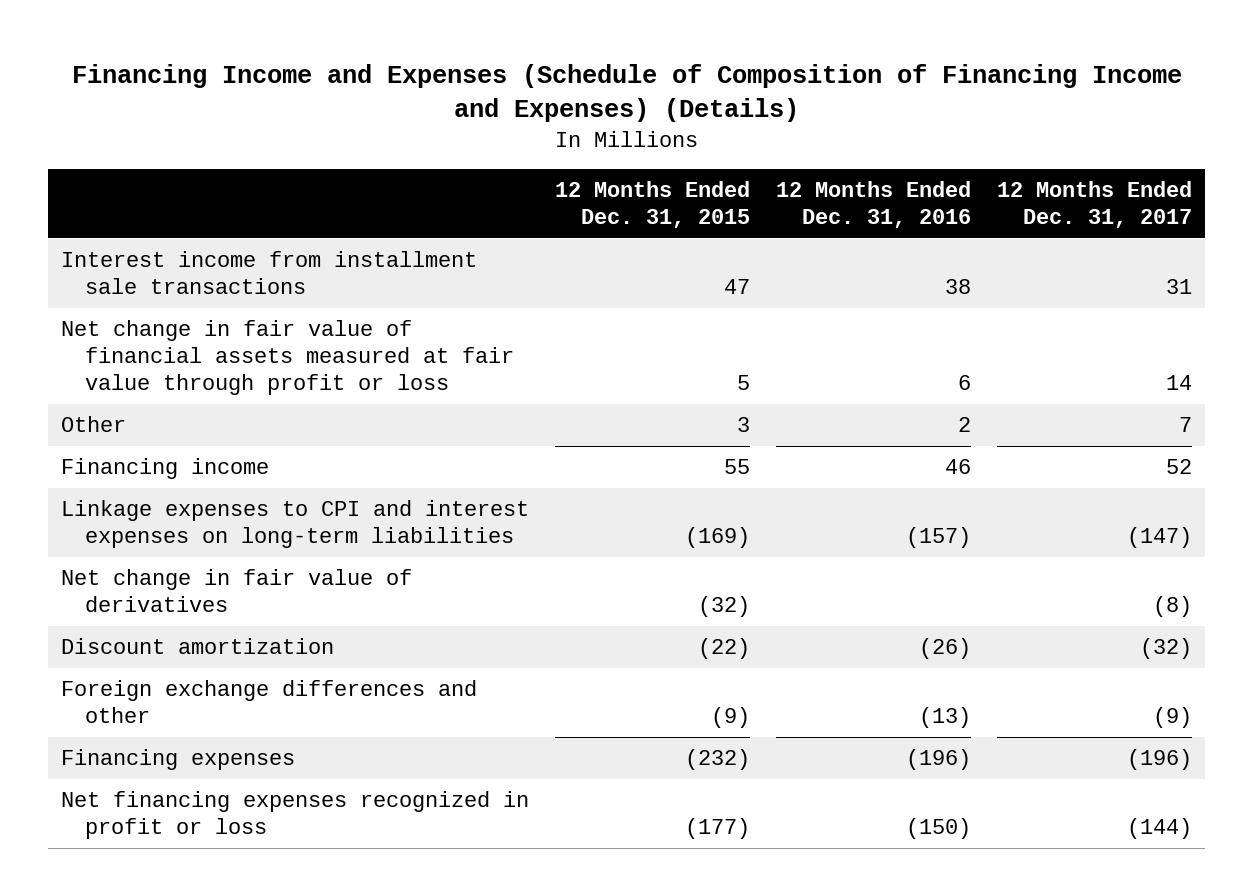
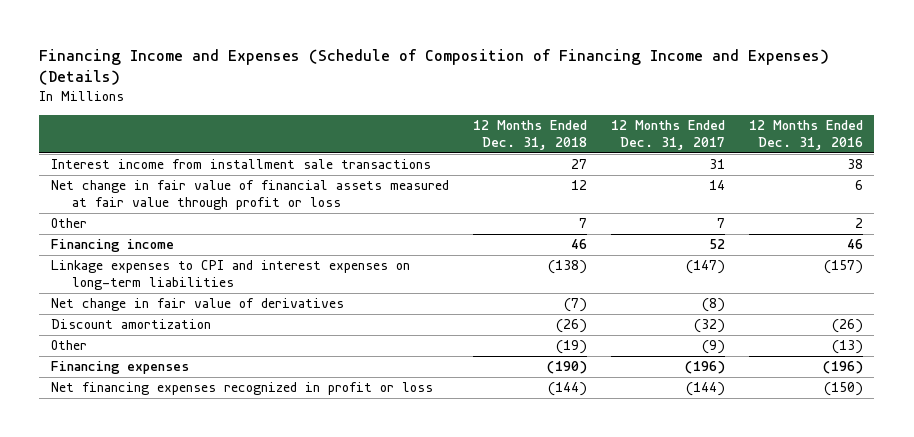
[555,180,751,228] 12 Months Ended Dec. 31, 2015 -> none
none -> [472,120,587,151] 12 Months Ended Dec. 31, 2018
[61,680,478,724] Foreign exchange differences and other -> [51,340,88,351] Other

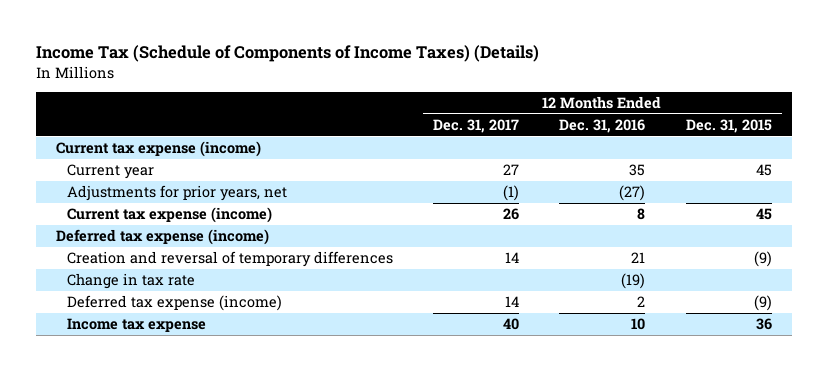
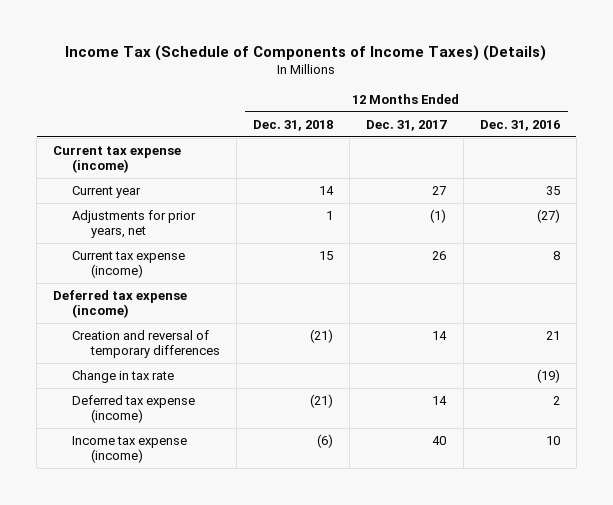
[685,118,772,133] Dec. 31, 2015 -> none
none -> [253,119,334,131] Dec. 31, 2018
[66,318,206,333] Income tax expense -> [72,436,188,464] Income tax expense (income)

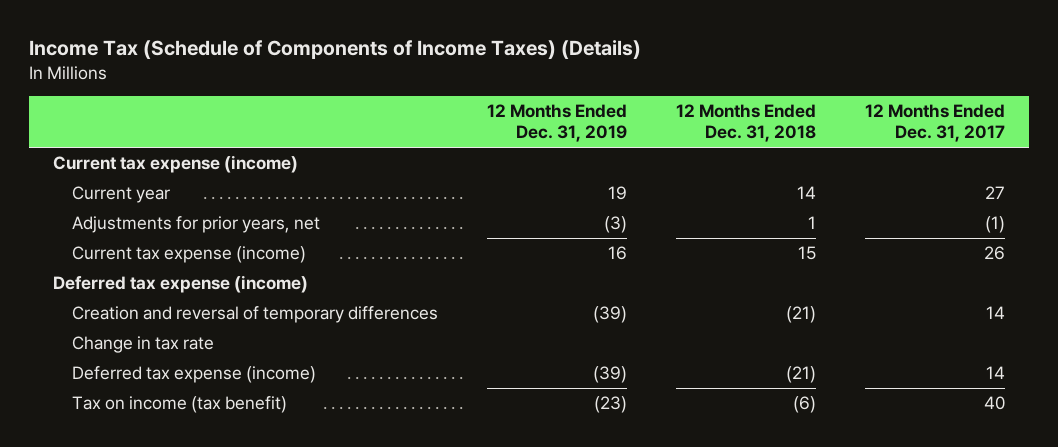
[479,119,560,131] Dec. 31, 2016 -> none
none -> [487,103,628,143] 12 Months Ended Dec. 31, 2019
[72,436,188,464] Income tax expense (income) -> [72,396,288,414] Tax on income (tax benefit)

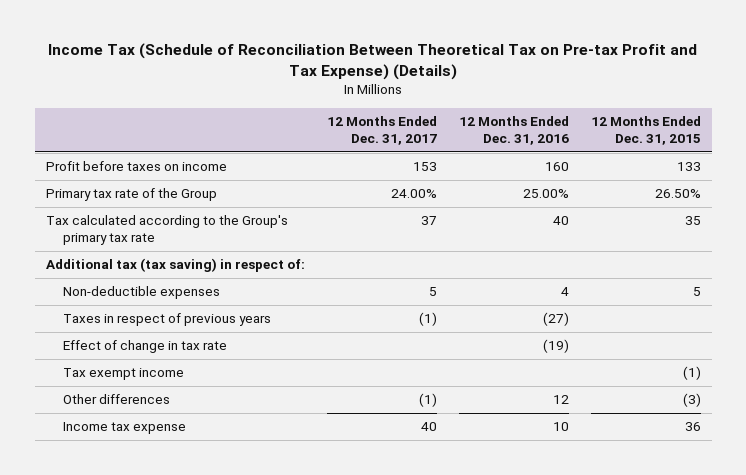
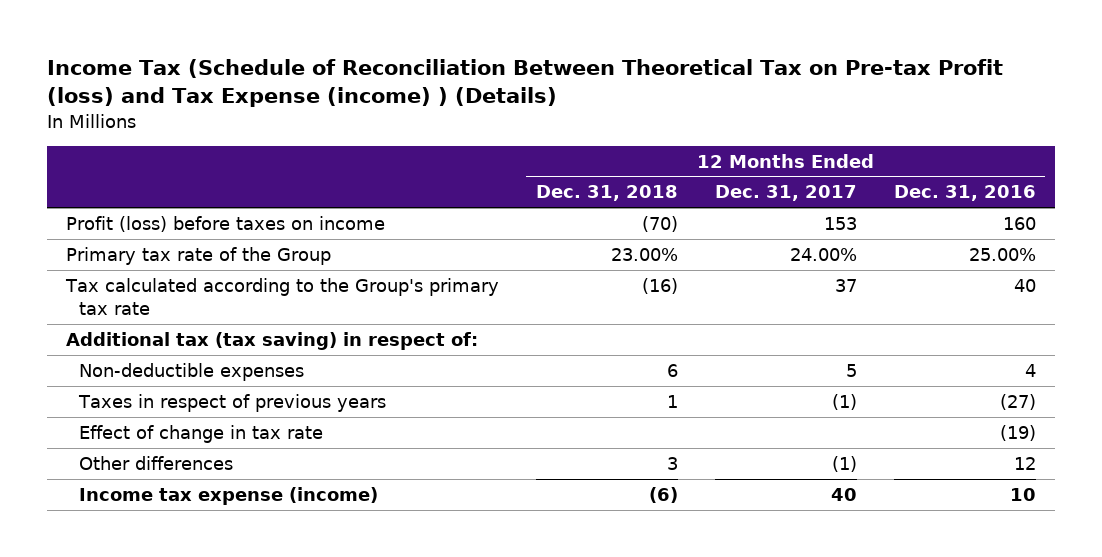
[48,43,698,81] Income Tax (Schedule of Reconciliation Between Theoretical Tax on Pre-tax Profit and Tax Expense) (Details) -> [47,59,1004,108] Income Tax (Schedule of Reconciliation Between Theoretical Tax on Pre-tax Profit (loss) and Tax Expense (income) ) (Details)
[590,116,701,145] 12 Months Ended Dec. 31, 2015 -> none
none -> [535,185,678,202] Dec. 31, 2018
[45,161,227,172] Profit before taxes on income -> [65,215,385,232] Profit (loss) before taxes on income
[62,368,184,381] Tax exempt income -> none
[62,422,186,435] Income tax expense -> [78,486,378,505] Income tax expense (income)

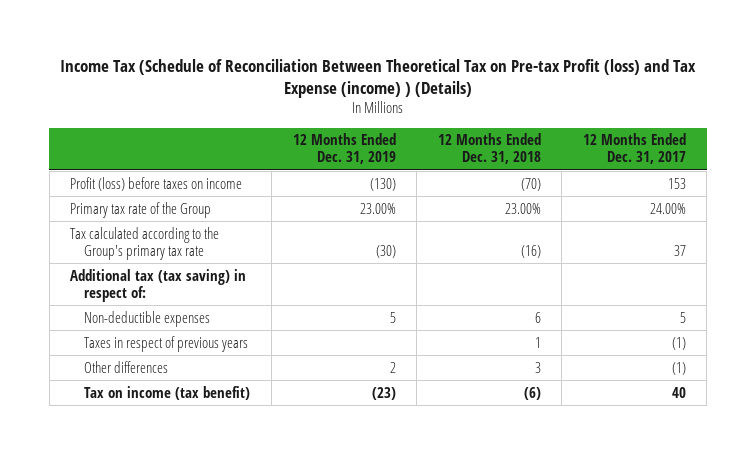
[894,185,1037,202] Dec. 31, 2016 -> none
none -> [292,133,396,165] 12 Months Ended Dec. 31, 2019
[78,424,323,443] Effect of change in tax rate -> none
[78,486,378,505] Income tax expense (income) -> [84,385,251,400] Tax on income (tax benefit)

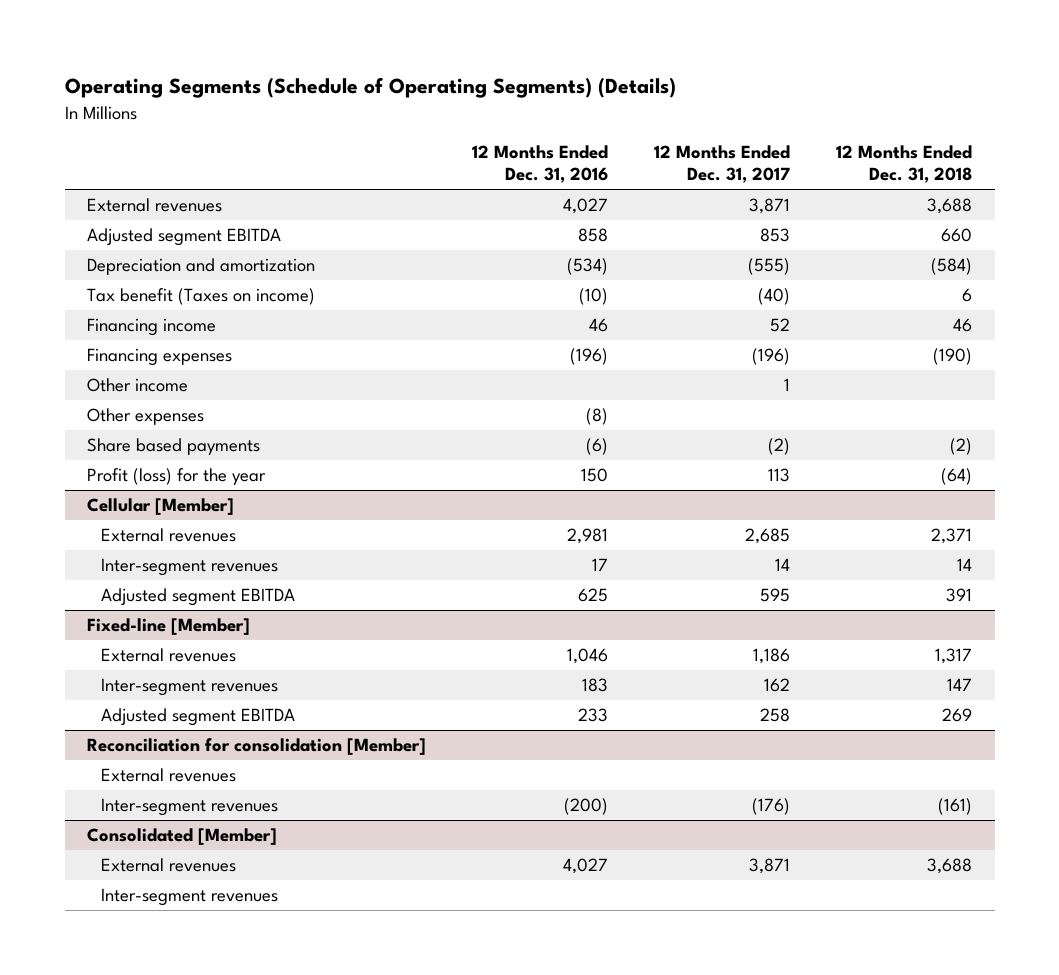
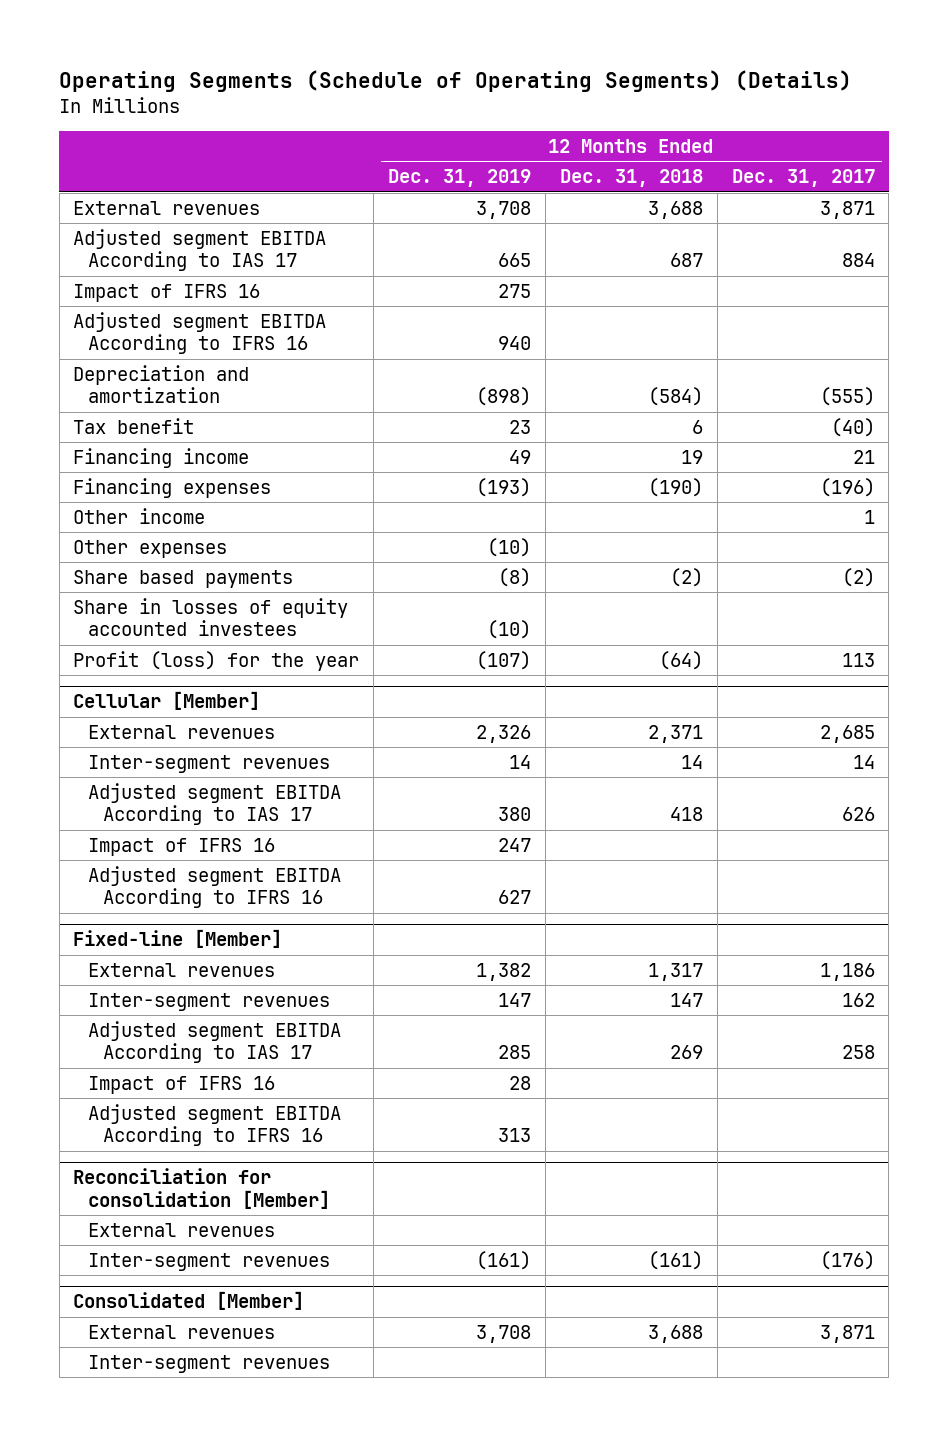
[472,145,609,184] 12 Months Ended Dec. 31, 2016 -> none
none -> [388,169,532,188] Dec. 31, 2019
[87,228,282,247] Adjusted segment EBITDA -> [73,228,327,272] Adjusted segment EBITDA According to IAS 17
[759,228,790,243] 853 -> [841,253,875,268] 884
[940,228,972,243] 660 -> [669,253,703,268] 687
none -> [73,283,261,302] Impact of IFRS 16
none -> [73,311,327,355] Adjusted segment EBITDA According to IFRS 16
[87,288,316,306] Tax benefit (Taxes on income) -> [73,417,195,434] Tax benefit
[769,318,790,333] 52 -> [852,449,875,464] 21
[952,318,972,333] 46 -> [680,449,703,464] 19
none -> [73,597,349,637] Share in losses of equity accounted investees
[100,588,295,607] Adjusted segment EBITDA -> [88,782,342,826] Adjusted segment EBITDA According to IAS 17
[759,588,790,603] 595 -> [841,807,875,822] 626
[945,588,972,603] 391 -> [669,807,703,822] 418
none -> [88,837,276,856] Impact of IFRS 16
none -> [88,865,342,909] Adjusted segment EBITDA According to IFRS 16
[100,708,295,727] Adjusted segment EBITDA -> [88,1020,342,1064] Adjusted segment EBITDA According to IAS 17
none -> [88,1075,276,1094] Impact of IFRS 16
none -> [88,1103,342,1147] Adjusted segment EBITDA According to IFRS 16

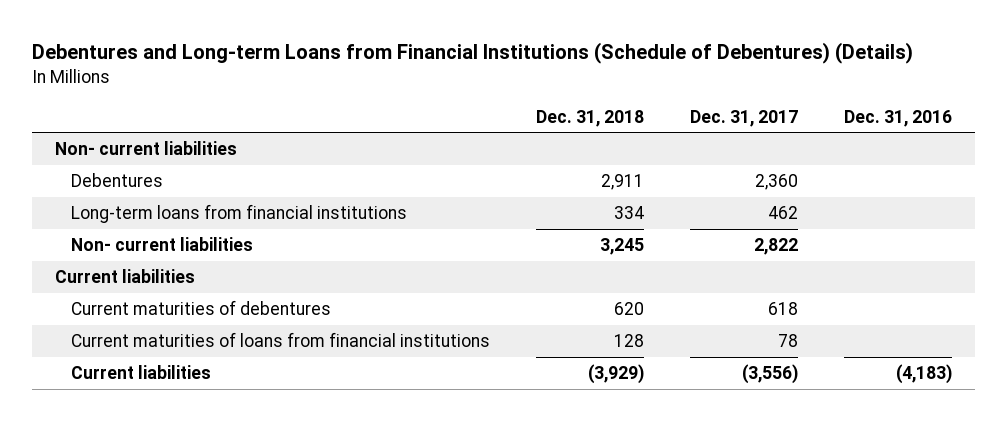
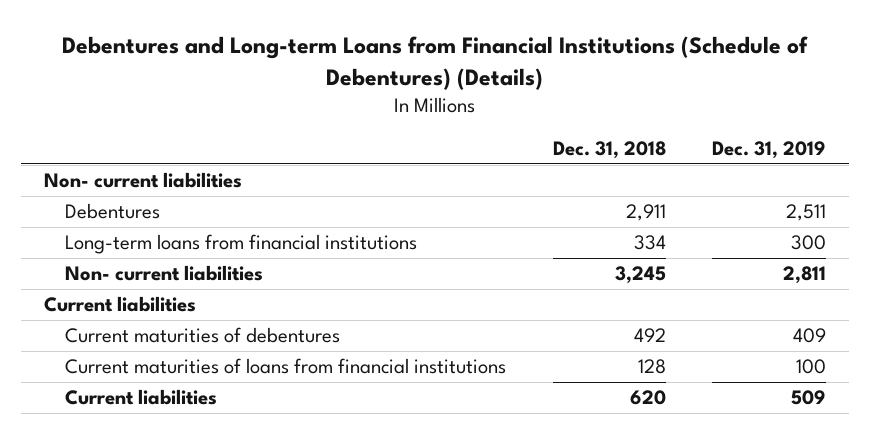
[689,109,798,127] Dec. 31, 2017 -> none
[843,109,952,127] Dec. 31, 2016 -> none
none -> [712,141,827,160] Dec. 31, 2019
[613,302,644,316] 620 -> [633,328,666,343] 492
[587,364,644,385] (3,929) -> [629,390,666,406] 620

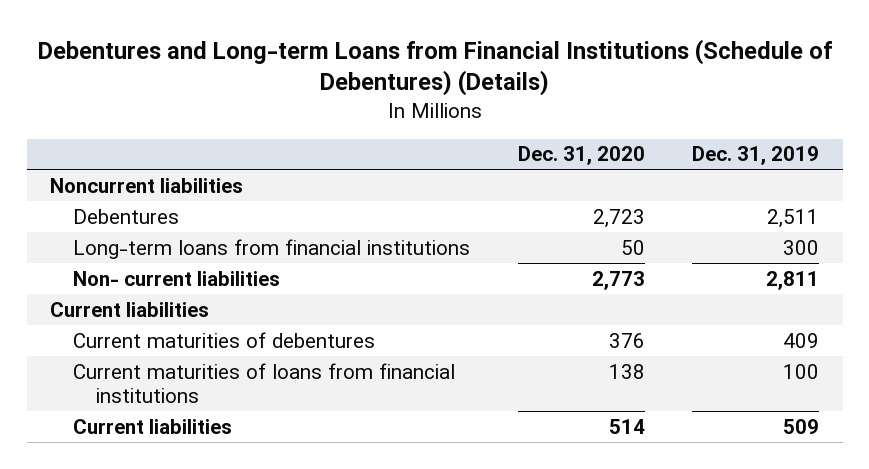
[552,141,666,160] Dec. 31, 2018 -> none
none -> [517,146,645,166] Dec. 31, 2020
[44,172,243,189] Non- current liabilities -> [50,177,244,193] Noncurrent liabilities

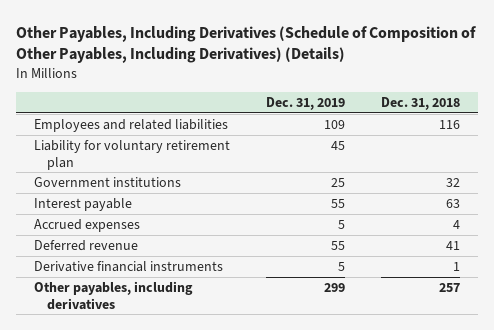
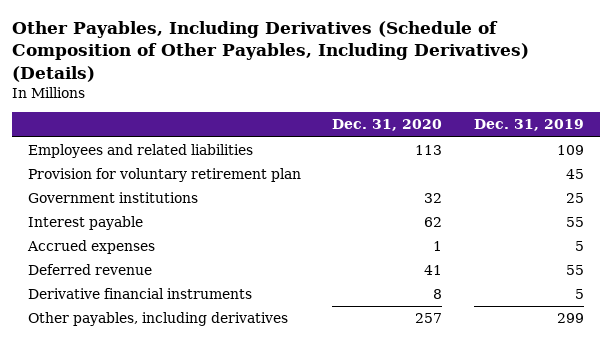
[381,96,461,110] Dec. 31, 2018 -> none
none -> [332,119,443,132] Dec. 31, 2020
[34,140,231,170] Liability for voluntary retirement plan -> [27,168,301,183] Provision for voluntary retirement plan

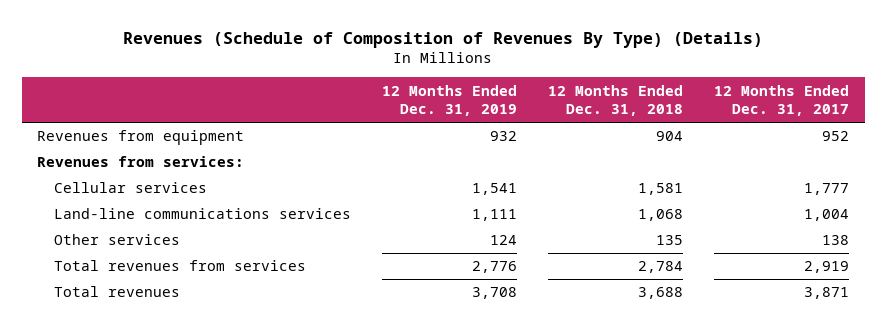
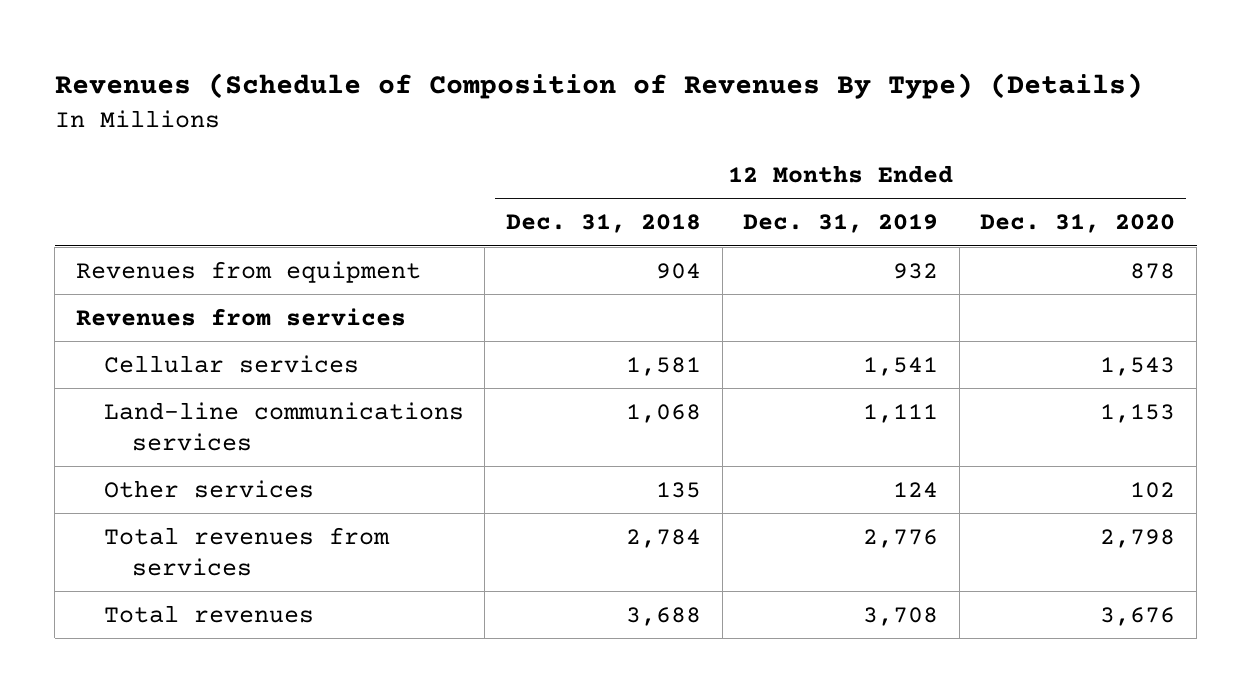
[714,84,850,116] 12 Months Ended Dec. 31, 2017 -> none
none -> [980,214,1176,234] Dec. 31, 2020
[37,156,245,168] Revenues from services: -> [75,307,406,326] Revenues from services

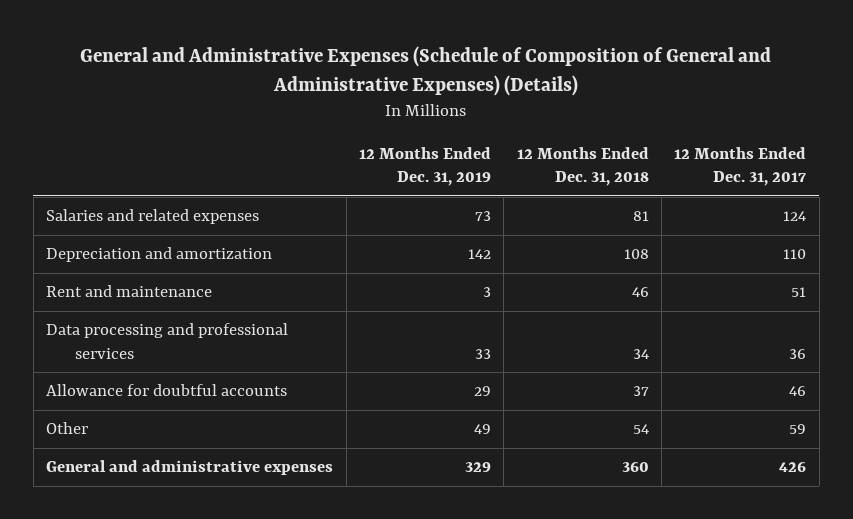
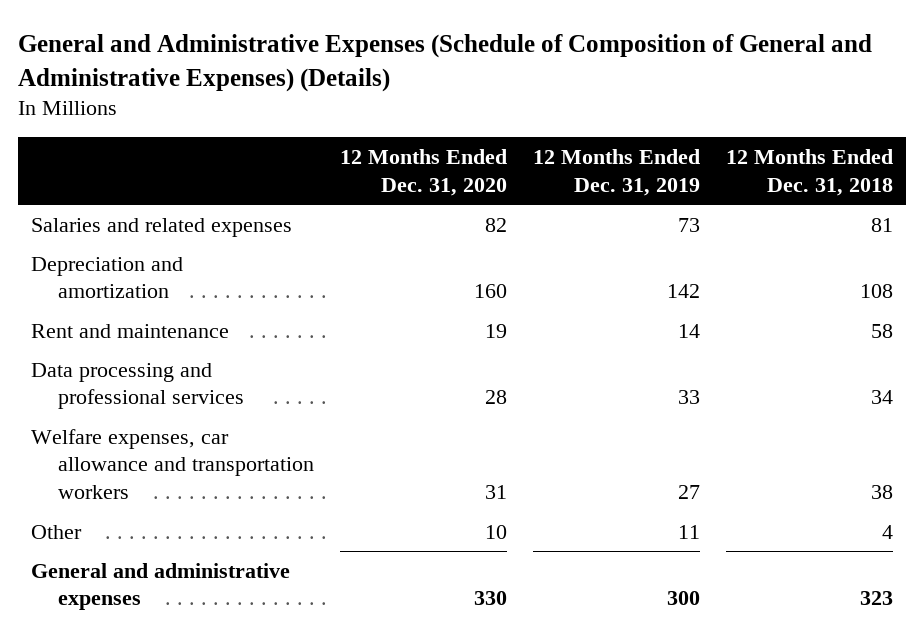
[674,146,807,187] 12 Months Ended Dec. 31, 2017 -> none
none -> [339,148,507,196] 12 Months Ended Dec. 31, 2020
[482,287,491,298] 3 -> [678,323,701,338] 14
[631,287,649,298] 46 -> [871,323,894,338] 58
[46,384,288,397] Allowance for doubtful accounts -> none
none -> [30,428,314,500] Welfare expenses, car allowance and transportation workers
[473,424,491,435] 49 -> [678,524,701,539] 11
[632,424,649,435] 54 -> [882,524,894,539] 4
[464,462,491,473] 329 -> [667,591,701,606] 300
[621,462,649,473] 360 -> [860,591,894,606] 323

